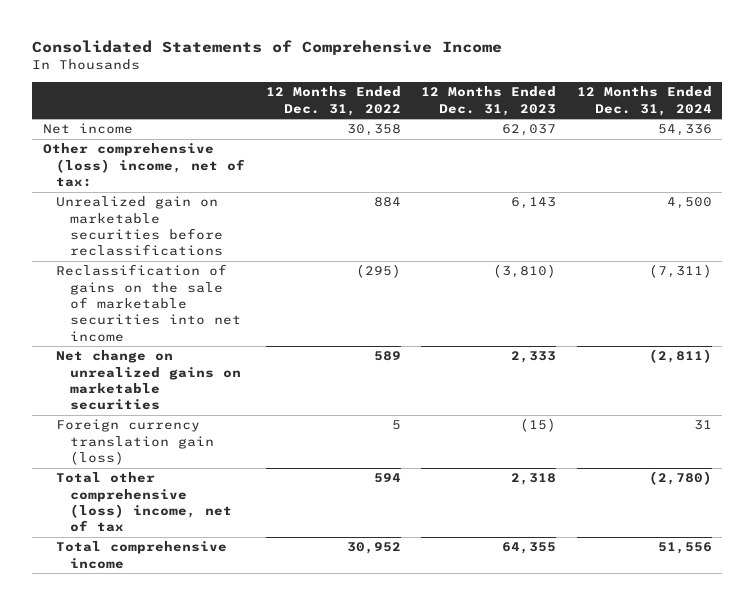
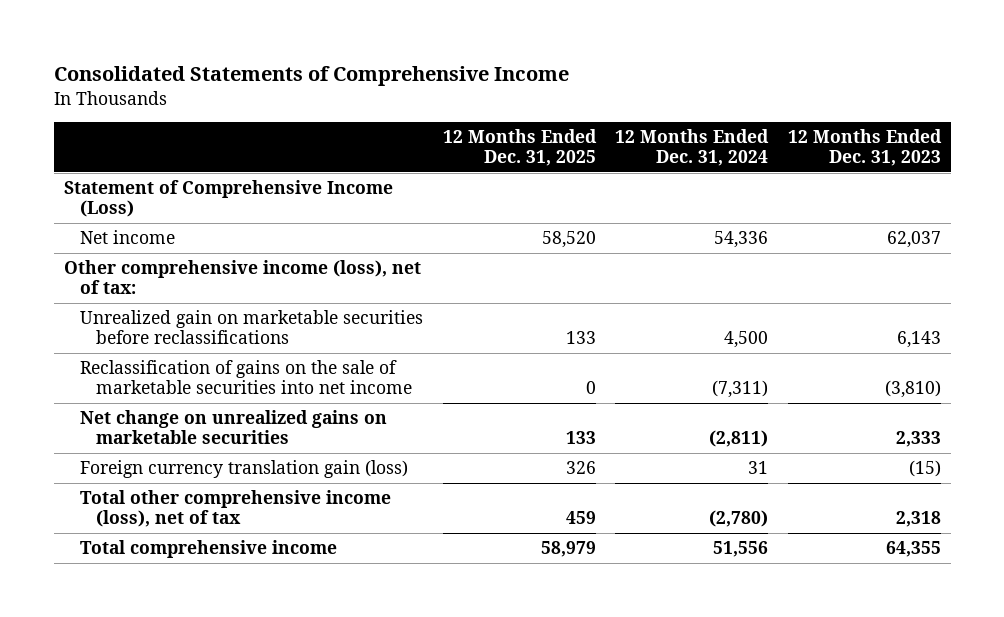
[265,86,401,116] 12 Months Ended Dec. 31, 2022 -> none
none -> [442,129,597,167] 12 Months Ended Dec. 31, 2025
none -> [63,180,393,218] Statement of Comprehensive Income (Loss)
[42,143,246,188] Other comprehensive (loss) income, net of tax: -> [63,260,421,295] Other comprehensive income (loss), net of tax:
[56,472,233,533] Total other comprehensive (loss) income, net of tax -> [80,490,392,528] Total other comprehensive income (loss), net of tax

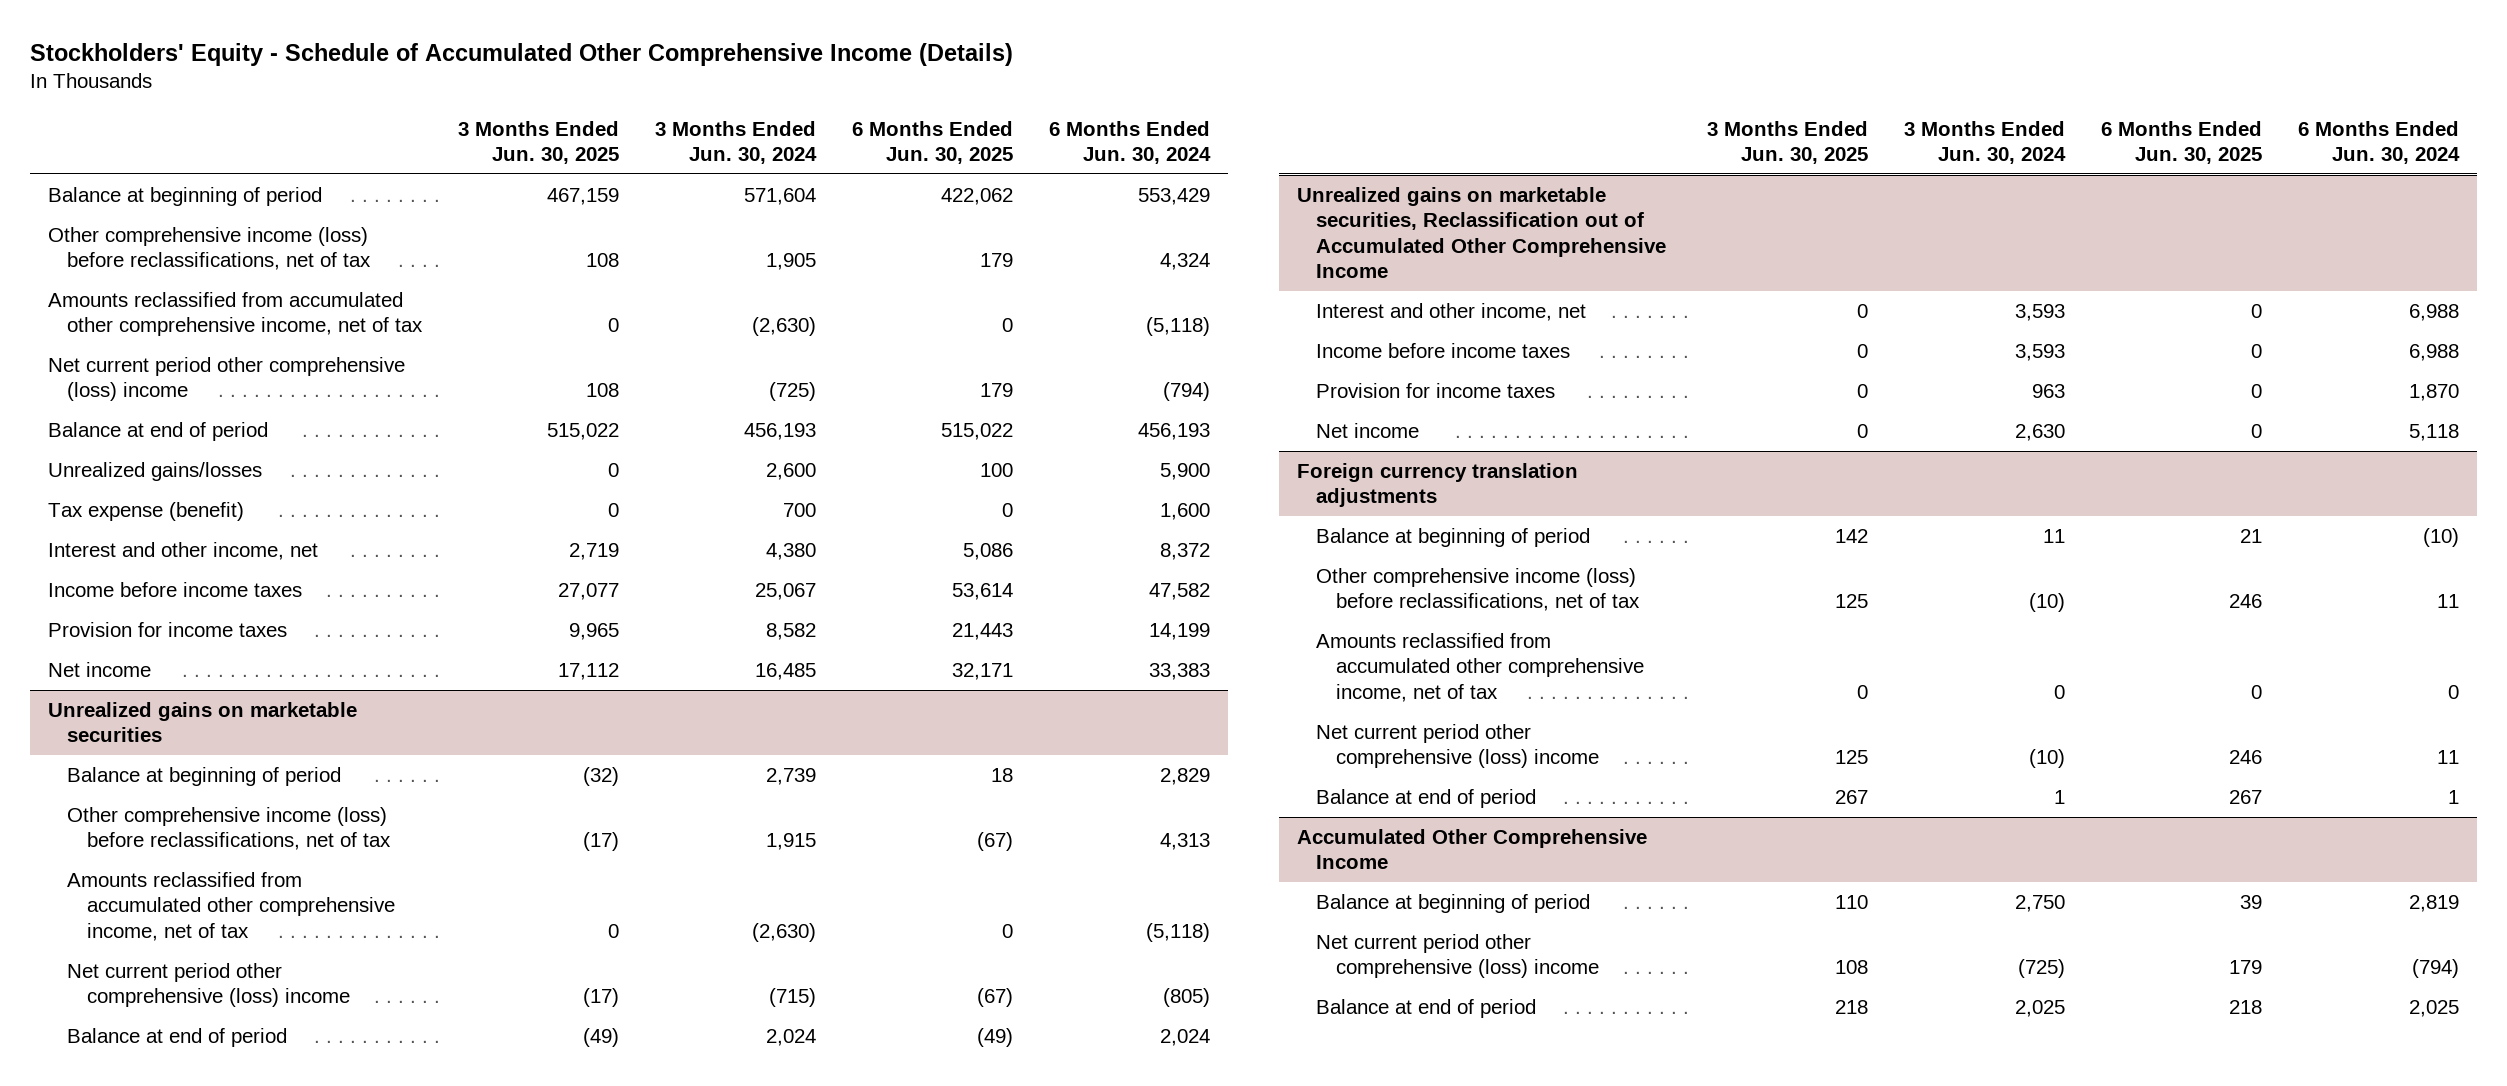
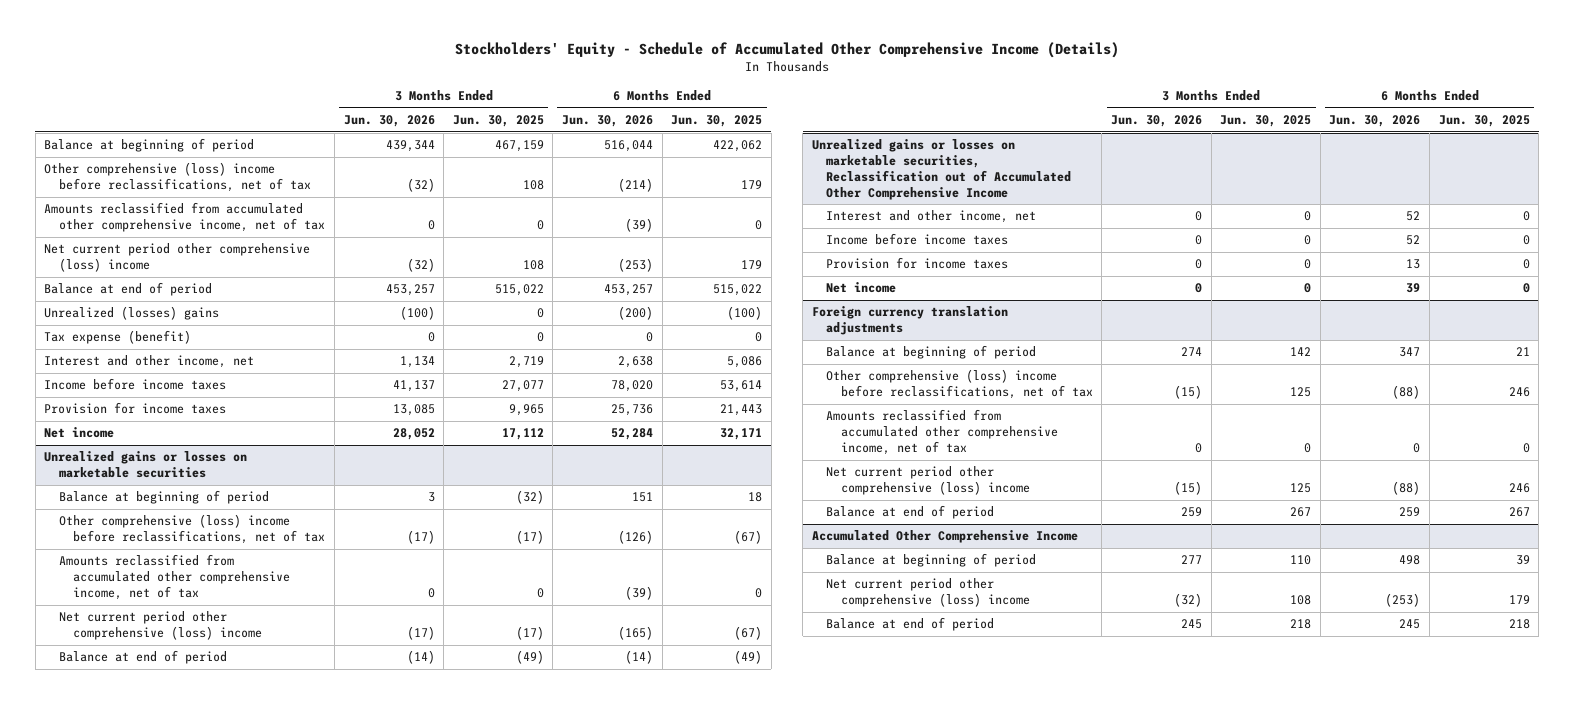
[655,120,818,165] 3 Months Ended Jun. 30, 2024 -> none
[1048,120,1211,165] 6 Months Ended Jun. 30, 2024 -> none
none -> [343,115,435,128] Jun. 30, 2026
none -> [562,115,654,128] Jun. 30, 2026
[47,226,372,271] Other comprehensive income (loss) before reclassifications, net of tax -> [44,162,311,193] Other comprehensive (loss) income before reclassifications, net of tax
[47,461,262,481] Unrealized gains/losses -> [44,306,220,321] Unrealized (losses) gains
[980,462,1014,477] 100 -> [727,306,763,321] (100)
[47,701,357,743] Unrealized gains on marketable securities -> [44,451,248,479] Unrealized gains or losses on marketable securities
[67,806,392,851] Other comprehensive income (loss) before reclassifications, net of tax -> [58,514,326,545] Other comprehensive (loss) income before reclassifications, net of tax
[1296,186,1667,279] Unrealized gains on marketable securities, Reclassification out of Accumulated Other Comprehensive Income -> [811,139,1072,200] Unrealized gains or losses on marketable securities, Reclassification out of Accumulated Other Comprehensive Income
[1316,567,1641,612] Other comprehensive income (loss) before reclassifications, net of tax -> [826,369,1093,400] Other comprehensive (loss) income before reclassifications, net of tax

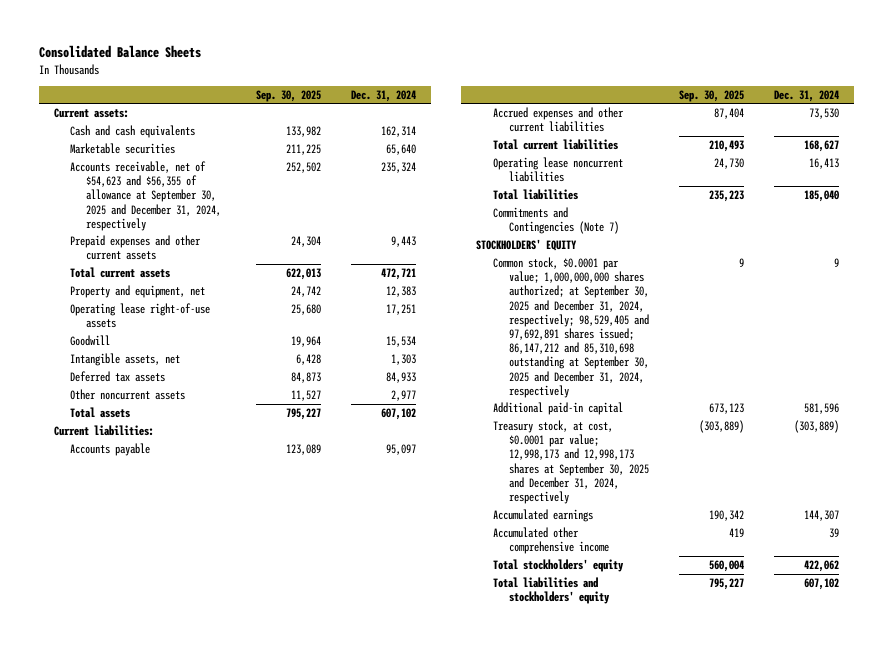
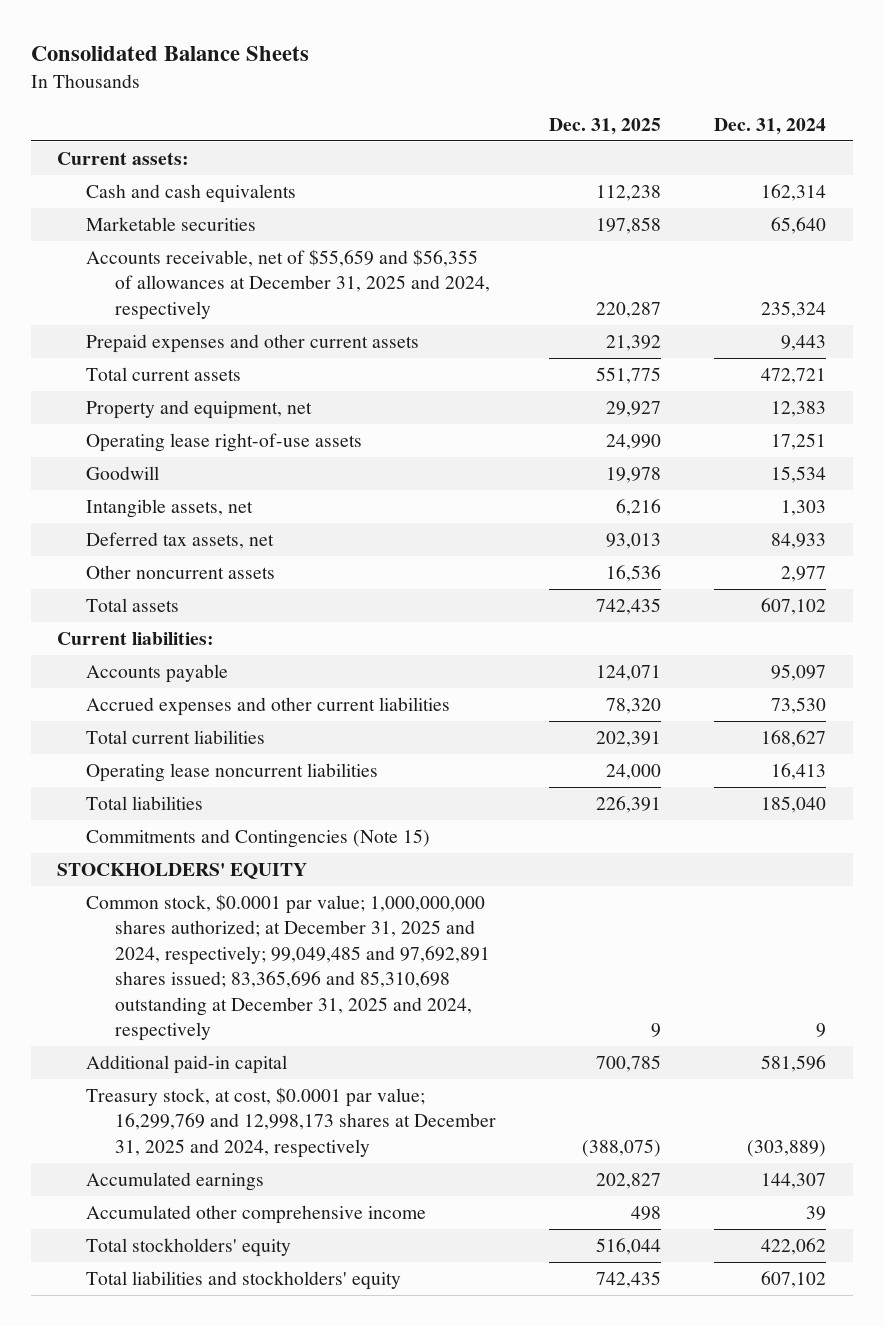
[256,89,322,102] Sep. 30, 2025 -> none
none -> [549,117,662,135] Dec. 31, 2025
[70,161,222,231] Accounts receivable, net of $54,623 and $56,355 of allowance at September 30, 2025 and December 31, 2024, respectively -> [86,249,490,320] Accounts receivable, net of $55,659 and $56,355 of allowances at December 31, 2025 and 2024, respectively
[70,371,166,383] Deferred tax assets -> [86,532,275,550] Deferred tax assets, net
[492,207,620,235] Commitments and Contingencies (Note 7) -> [86,829,431,849] Commitments and Contingencies (Note 15)
[492,257,650,398] Common stock, $0.0001 par value; 1,000,000,000 shares authorized; at September 30, 2025 and December 31, 2024, respectively; 98,529,405 and 97,692,891 shares issued; 86,147,212 and 85,310,698 outstanding at September 30, 2025 and December 31, 2024, respectively -> [86,894,490,1042] Common stock, $0.0001 par value; 1,000,000,000 shares authorized; at December 31, 2025 and 2024, respectively; 99,049,485 and 97,692,891 shares issued; 83,365,696 and 85,310,698 outstanding at December 31, 2025 and 2024, respectively
[492,420,650,505] Treasury stock, at cost, $0.0001 par value; 12,998,173 and 12,998,173 shares at September 30, 2025 and December 31, 2024, respectively -> [86,1087,496,1158] Treasury stock, at cost, $0.0001 par value; 16,299,769 and 12,998,173 shares at December 31, 2025 and 2024, respectively

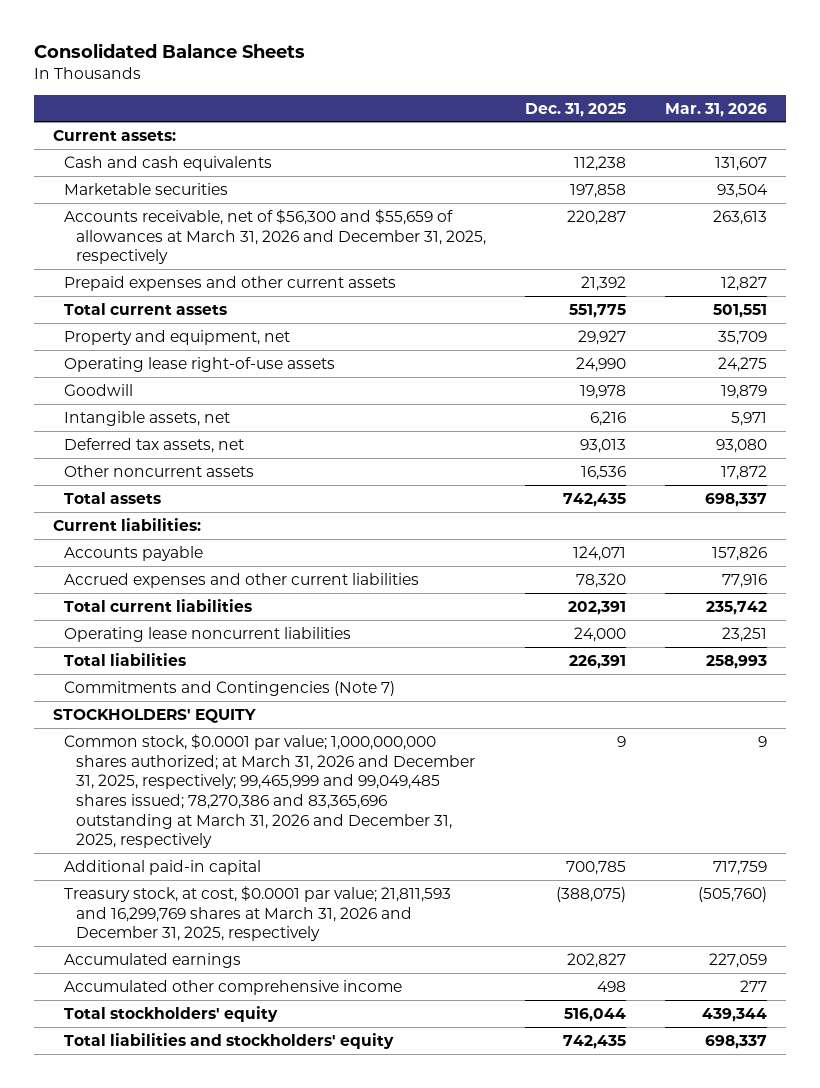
[714,117,827,135] Dec. 31, 2024 -> none
none -> [664,102,767,117] Mar. 31, 2026
[86,249,490,320] Accounts receivable, net of $55,659 and $56,355 of allowances at December 31, 2025 and 2024, respectively -> [64,208,486,265] Accounts receivable, net of $56,300 and $55,659 of allowances at March 31, 2026 and December 31, 2025, respectively
[86,829,431,849] Commitments and Contingencies (Note 15) -> [64,680,396,696] Commitments and Contingencies (Note 7)
[86,894,490,1042] Common stock, $0.0001 par value; 1,000,000,000 shares authorized; at December 31, 2025 and 2024, respectively; 99,049,485 and 97,692,891 shares issued; 83,365,696 and 85,310,698 outstanding at December 31, 2025 and 2024, respectively -> [64,733,475,849] Common stock, $0.0001 par value; 1,000,000,000 shares authorized; at March 31, 2026 and December 31, 2025, respectively; 99,465,999 and 99,049,485 shares issued; 78,270,386 and 83,365,696 outstanding at March 31, 2026 and December 31, 2025, respectively
[86,1087,496,1158] Treasury stock, at cost, $0.0001 par value; 16,299,769 and 12,998,173 shares at December 31, 2025 and 2024, respectively -> [64,885,452,942] Treasury stock, at cost, $0.0001 par value; 21,811,593 and 16,299,769 shares at March 31, 2026 and December 31, 2025, respectively

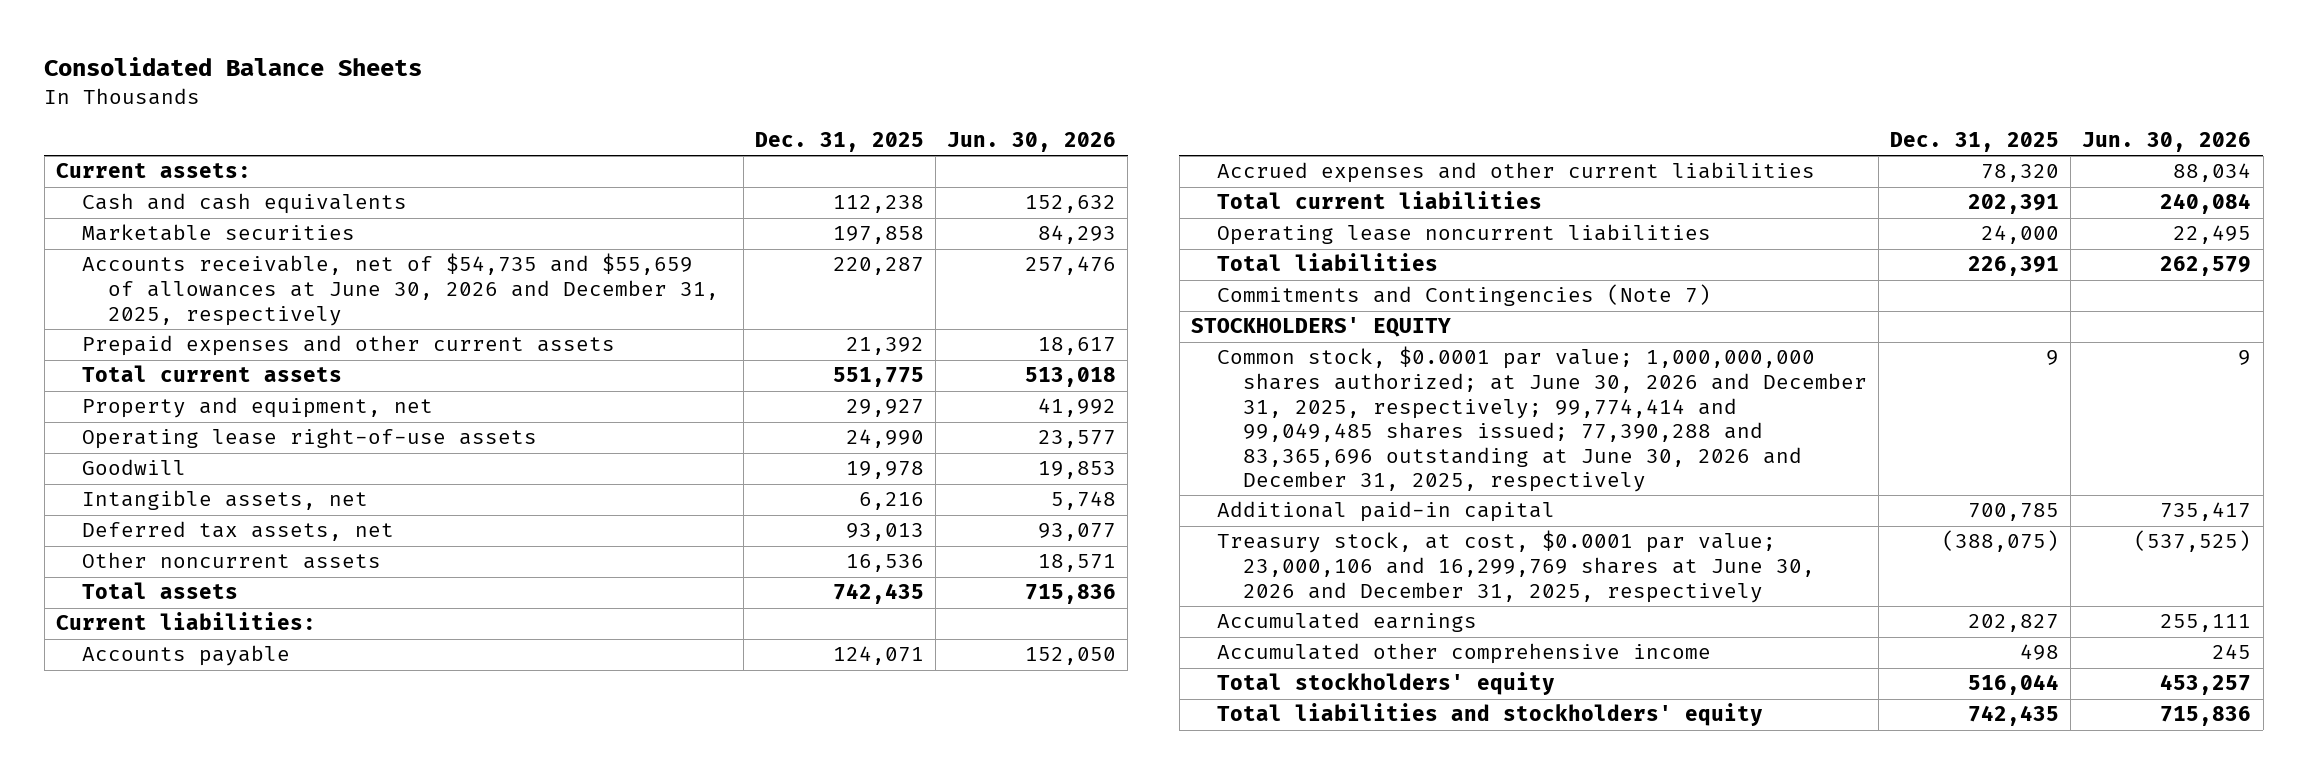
[664,102,767,117] Mar. 31, 2026 -> none
none -> [947,132,1117,153] Jun. 30, 2026
[64,208,486,265] Accounts receivable, net of $56,300 and $55,659 of allowances at March 31, 2026 and December 31, 2025, respectively -> [82,253,720,326] Accounts receivable, net of $54,735 and $55,659 of allowances at June 30, 2026 and December 31, 2025, respectively
[64,733,475,849] Common stock, $0.0001 par value; 1,000,000,000 shares authorized; at March 31, 2026 and December 31, 2025, respectively; 99,465,999 and 99,049,485 shares issued; 78,270,386 and 83,365,696 outstanding at March 31, 2026 and December 31, 2025, respectively -> [1217,346,1868,493] Common stock, $0.0001 par value; 1,000,000,000 shares authorized; at June 30, 2026 and December 31, 2025, respectively; 99,774,414 and 99,049,485 shares issued; 77,390,288 and 83,365,696 outstanding at June 30, 2026 and December 31, 2025, respectively
[64,885,452,942] Treasury stock, at cost, $0.0001 par value; 21,811,593 and 16,299,769 shares at March 31, 2026 and December 31, 2025, respectively -> [1217,530,1816,603] Treasury stock, at cost, $0.0001 par value; 23,000,106 and 16,299,769 shares at June 30, 2026 and December 31, 2025, respectively

